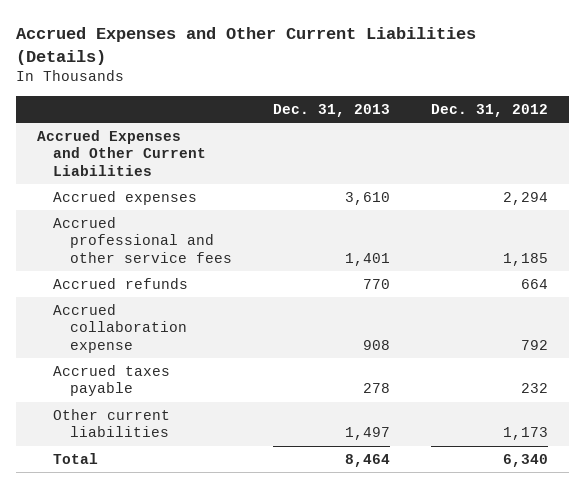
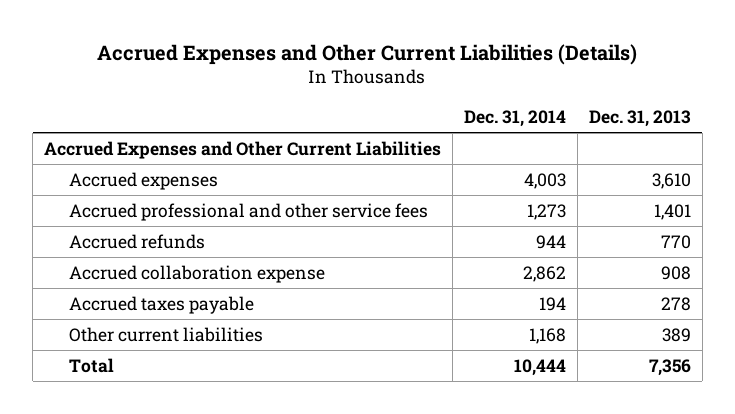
[431,104,549,118] Dec. 31, 2012 -> none
none -> [463,109,566,127] Dec. 31, 2014
[344,427,390,441] 1,497 -> [661,327,691,342] 389
[344,454,390,468] 8,464 -> [648,358,691,376] 7,356

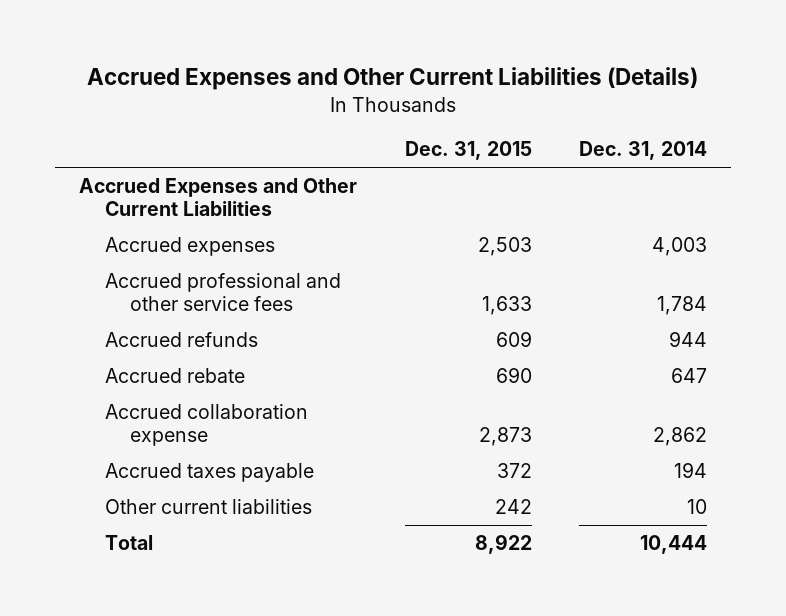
[588,109,691,127] Dec. 31, 2013 -> none
none -> [404,141,532,161] Dec. 31, 2015
[526,203,566,220] 1,273 -> [657,296,708,316] 1,784
none -> [104,368,245,384] Accrued rebate
[528,327,566,344] 1,168 -> [687,499,708,515] 10

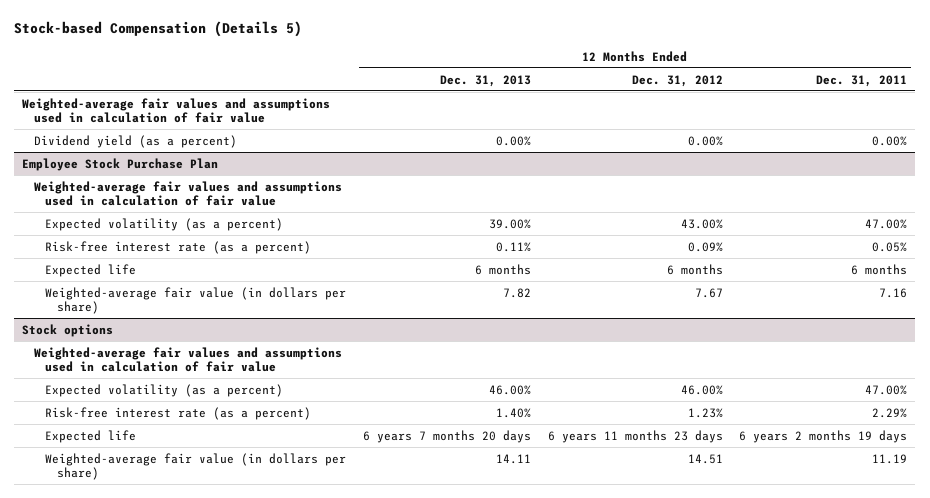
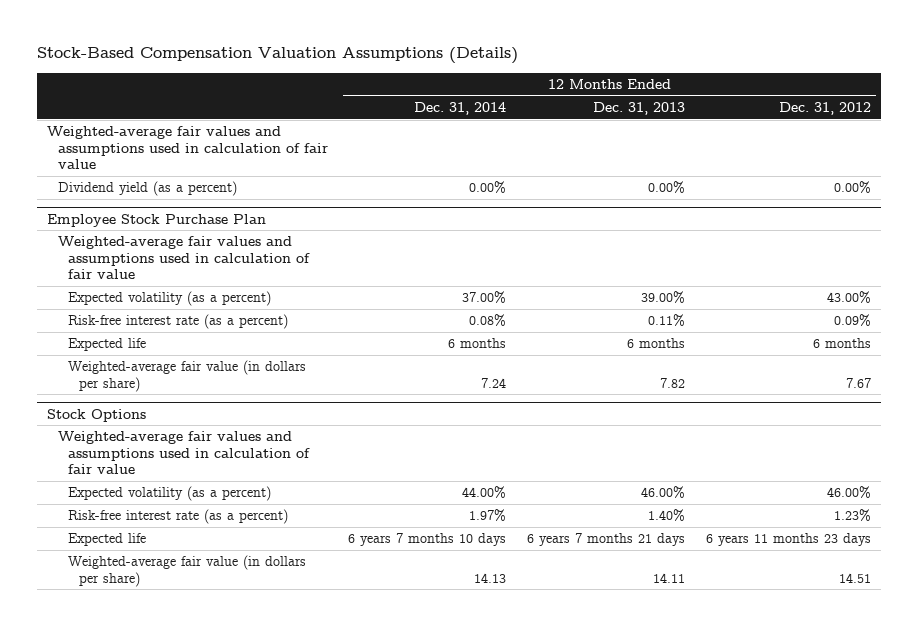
[14,20,303,37] Stock-based Compensation (Details 5) -> [36,47,518,65] Stock-Based Compensation Valuation Assumptions (Details)
[816,74,908,87] Dec. 31, 2011 -> none
none -> [414,102,507,116] Dec. 31, 2014
[22,323,114,337] Stock options -> [47,408,147,422] Stock Options
[363,429,532,443] 6 years 7 months 20 days -> [527,533,686,547] 6 years 7 months 21 days

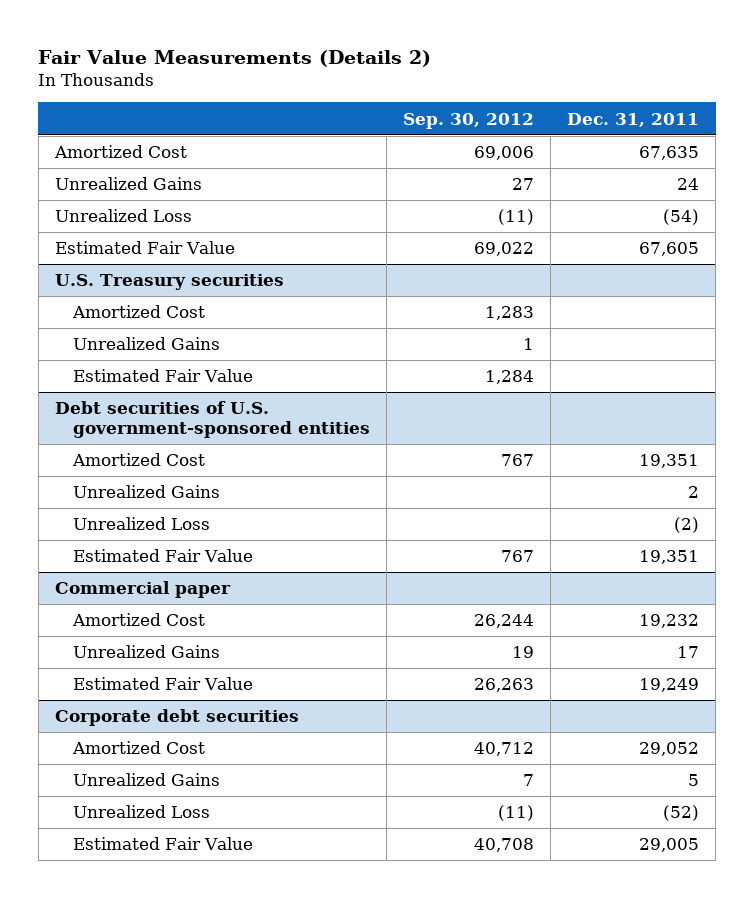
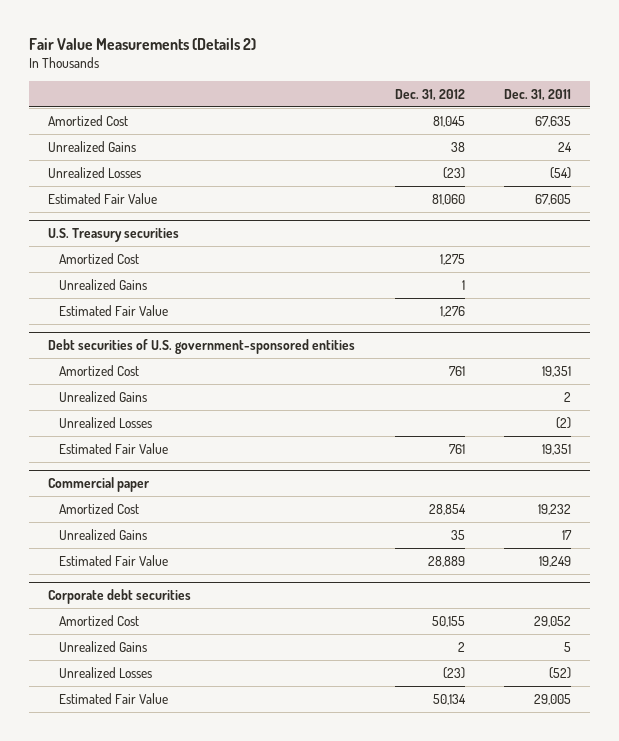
[403,112,535,129] Sep. 30, 2012 -> none
none -> [394,89,465,102] Dec. 31, 2012
[54,209,192,223] Unrealized Loss -> [48,166,142,178] Unrealized Losses
[73,517,211,531] Unrealized Loss -> [58,416,152,428] Unrealized Losses
[73,805,211,819] Unrealized Loss -> [58,666,152,678] Unrealized Losses

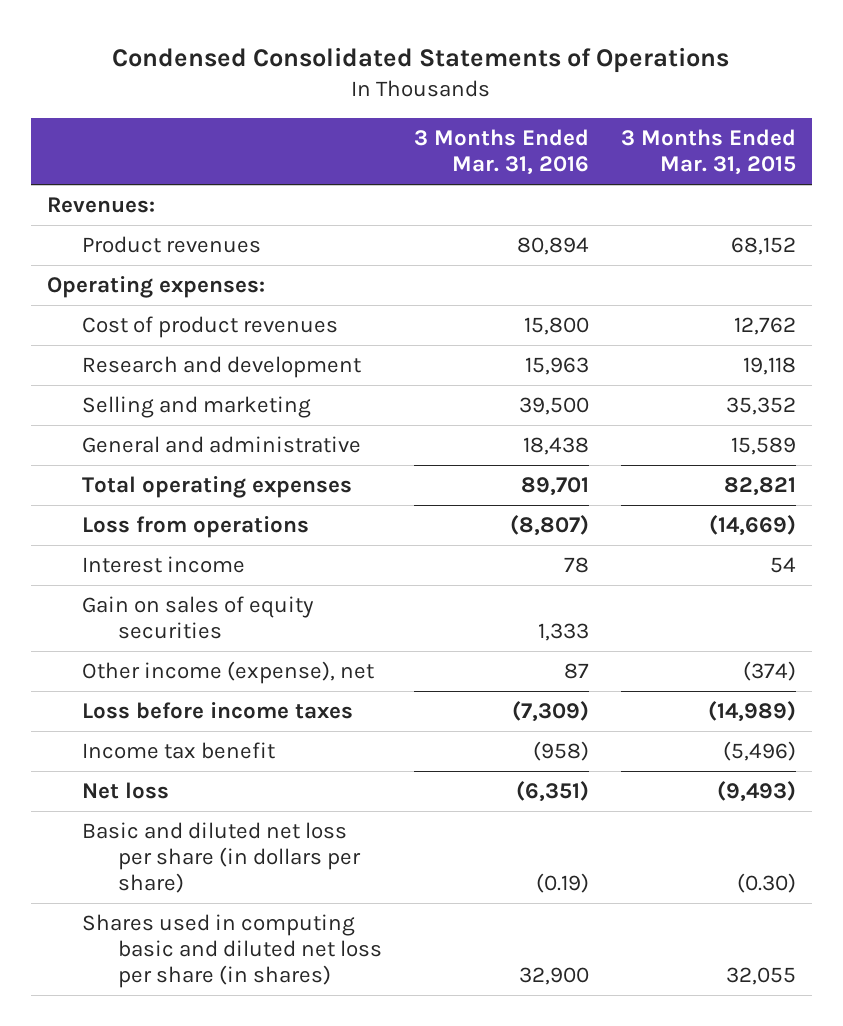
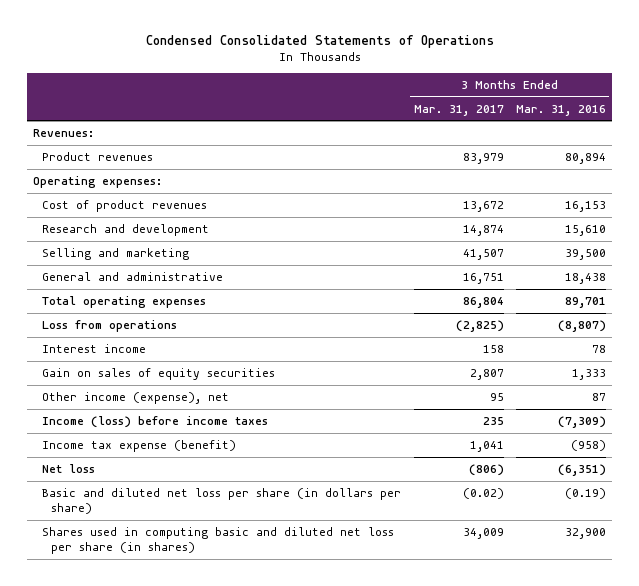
[620,129,796,176] 3 Months Ended Mar. 31, 2015 -> none
none -> [413,104,504,116] Mar. 31, 2017
[523,317,589,336] 15,800 -> [565,200,607,212] 16,153
[524,357,589,376] 15,963 -> [565,224,607,236] 15,610
[82,702,354,720] Loss before income taxes -> [41,415,268,428] Income (loss) before income taxes
[82,742,276,760] Income tax benefit -> [41,439,236,452] Income tax expense (benefit)

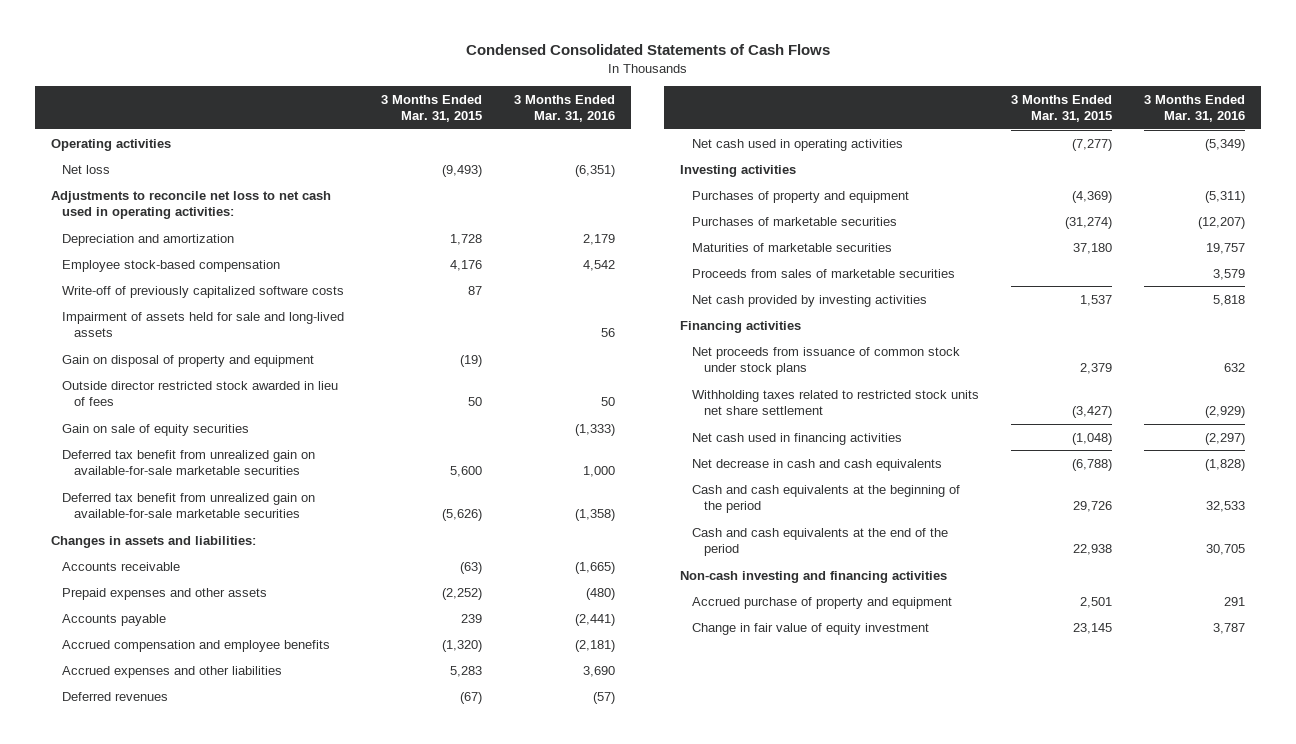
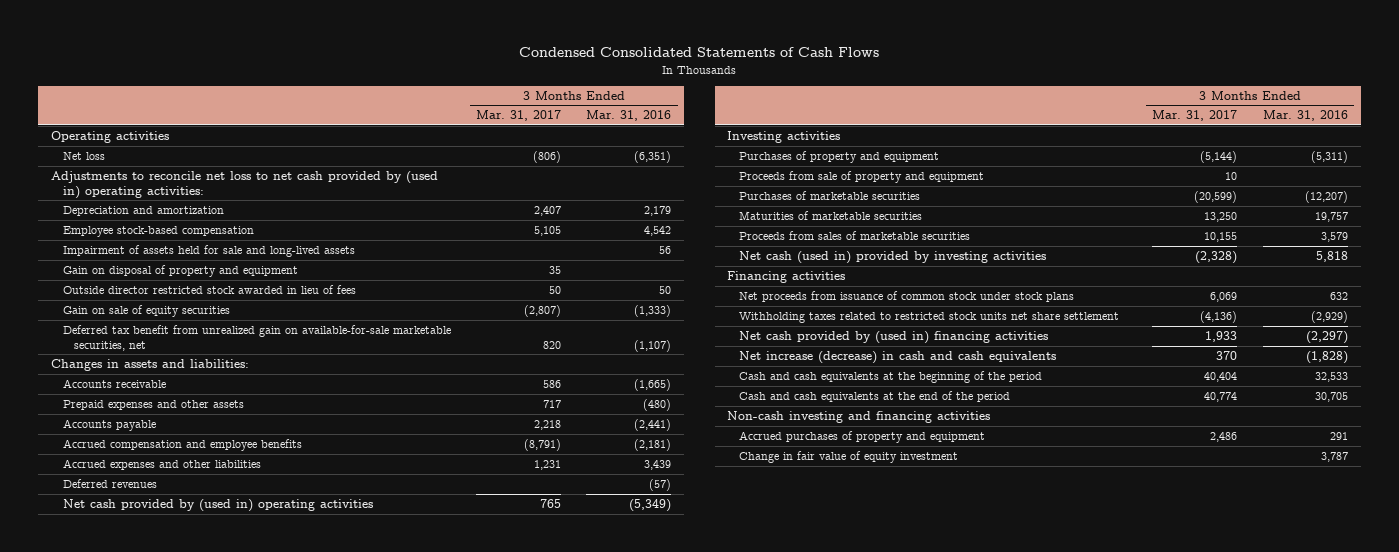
[381,94,483,123] 3 Months Ended Mar. 31, 2015 -> none
none -> [476,110,562,122] Mar. 31, 2017
[50,190,331,220] Adjustments to reconcile net loss to net cash used in operating activities: -> [50,170,438,199] Adjustments to reconcile net loss to net cash provided by (used in) operating activities:
[62,285,345,298] Write-off of previously capitalized software costs -> none
[62,492,316,519] Deferred tax benefit from unrealized gain on available-for-sale marketable securities -> none
[62,449,316,476] Deferred tax benefit from unrealized gain on available-for-sale marketable securities -> [62,324,451,351] Deferred tax benefit from unrealized gain on available-for-sale marketable securities, net
[583,466,616,478] 1,000 -> [634,339,672,352] (1,107)
[583,665,616,677] 3,690 -> [644,459,672,470] 3,439
[692,138,904,151] Net cash used in operating activities -> [62,498,373,512] Net cash provided by (used in) operating activities
none -> [738,170,984,183] Proceeds from sale of property and equipment
[692,294,928,307] Net cash provided by investing activities -> [738,250,1046,264] Net cash (used in) provided by investing activities
[692,432,903,445] Net cash used in financing activities -> [738,330,1048,344] Net cash provided by (used in) financing activities
[692,458,943,471] Net decrease in cash and cash equivalents -> [738,350,1056,364] Net increase (decrease) in cash and cash equivalents
[692,596,953,609] Accrued purchase of property and equipment -> [738,430,985,443] Accrued purchases of property and equipment

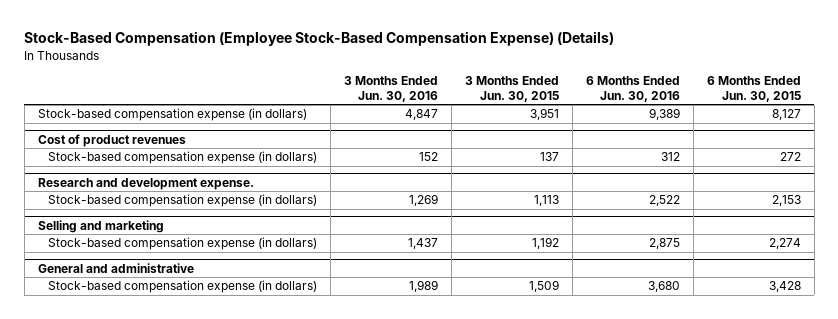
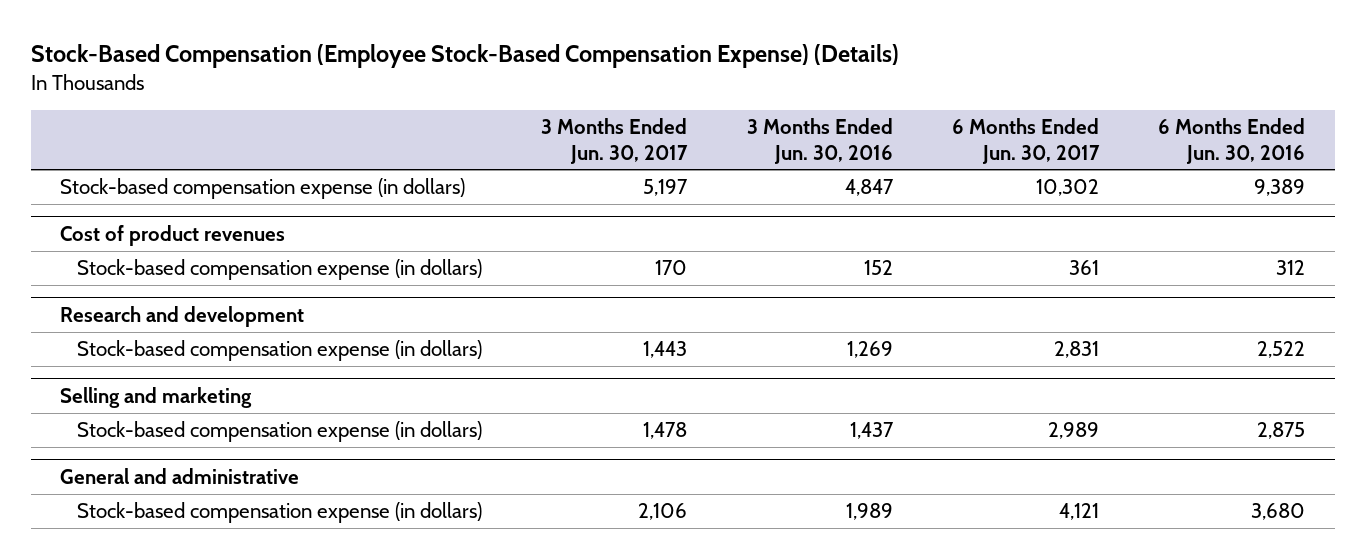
[464,76,559,102] 3 Months Ended Jun. 30, 2015 -> none
[706,76,801,102] 6 Months Ended Jun. 30, 2015 -> none
none -> [541,117,689,164] 3 Months Ended Jun. 30, 2017
none -> [951,117,1100,164] 6 Months Ended Jun. 30, 2017
[37,177,254,190] Research and development expense. -> [60,305,305,327] Research and development

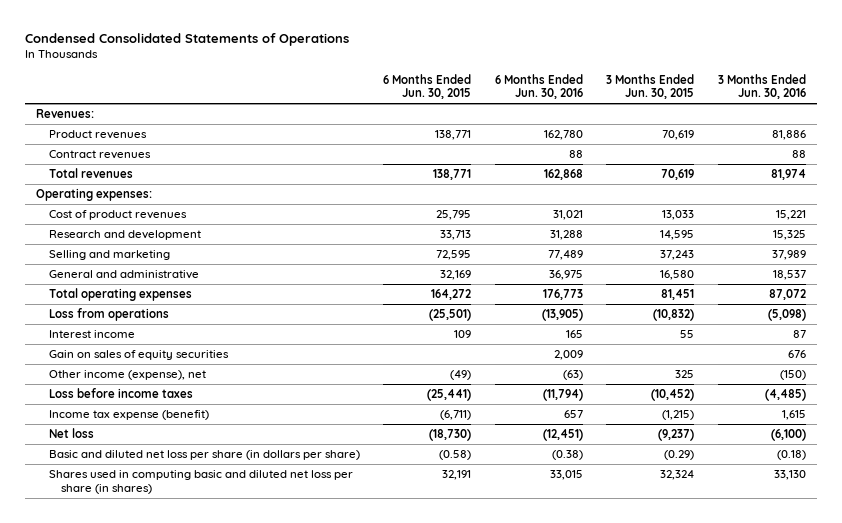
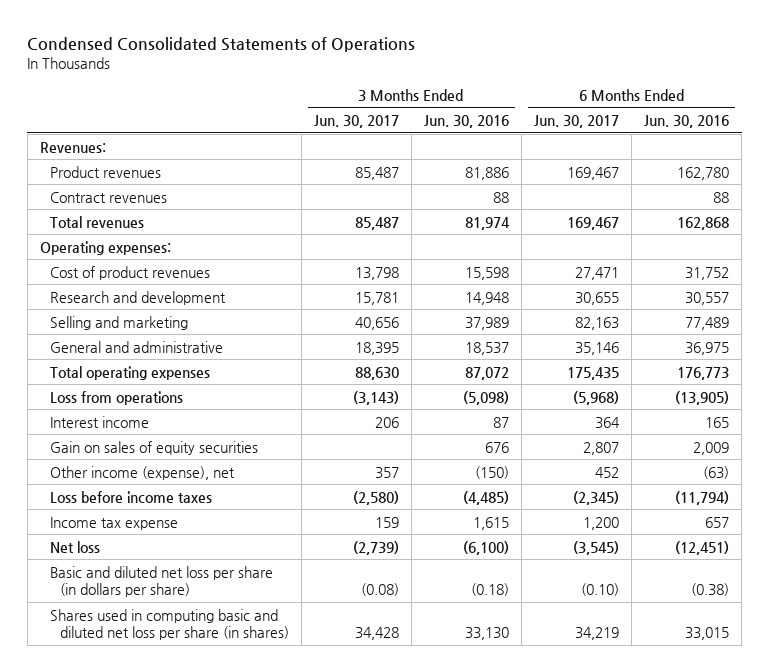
[383,73,472,100] 6 Months Ended Jun. 30, 2015 -> none
[606,73,695,100] 3 Months Ended Jun. 30, 2015 -> none
none -> [313,114,399,128] Jun. 30, 2017
none -> [534,114,620,128] Jun. 30, 2017
[552,210,583,221] 31,021 -> [685,266,730,280] 31,752
[775,210,806,221] 15,221 -> [464,266,509,280] 15,598
[549,230,583,241] 31,288 -> [685,291,730,305] 30,557
[772,230,806,241] 15,325 -> [464,291,509,305] 14,948
[48,410,209,421] Income tax expense (benefit) -> [49,516,178,530] Income tax expense

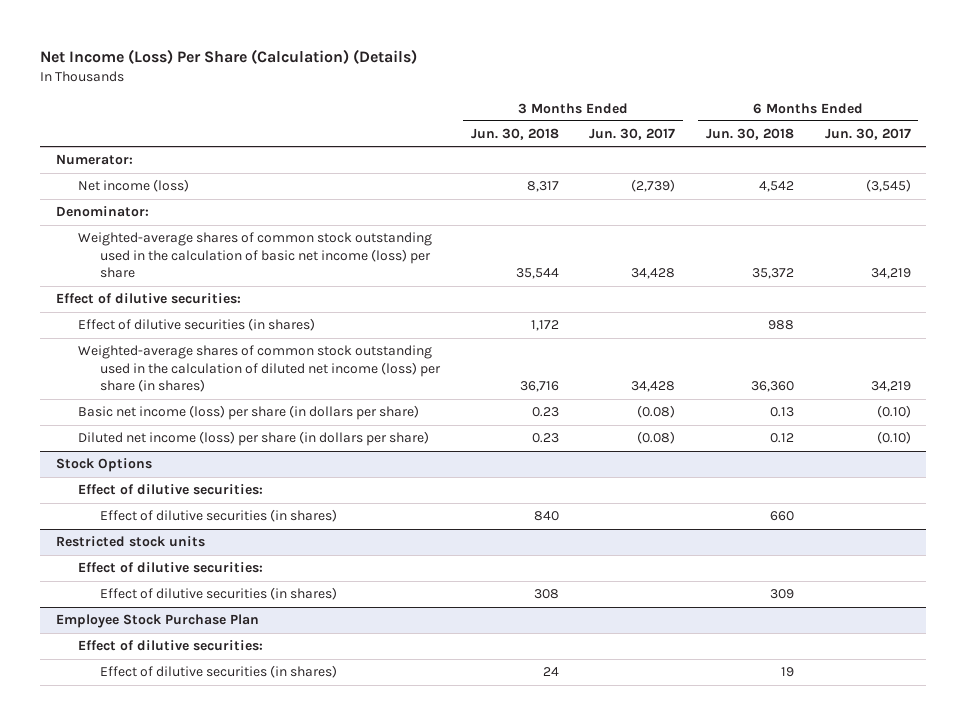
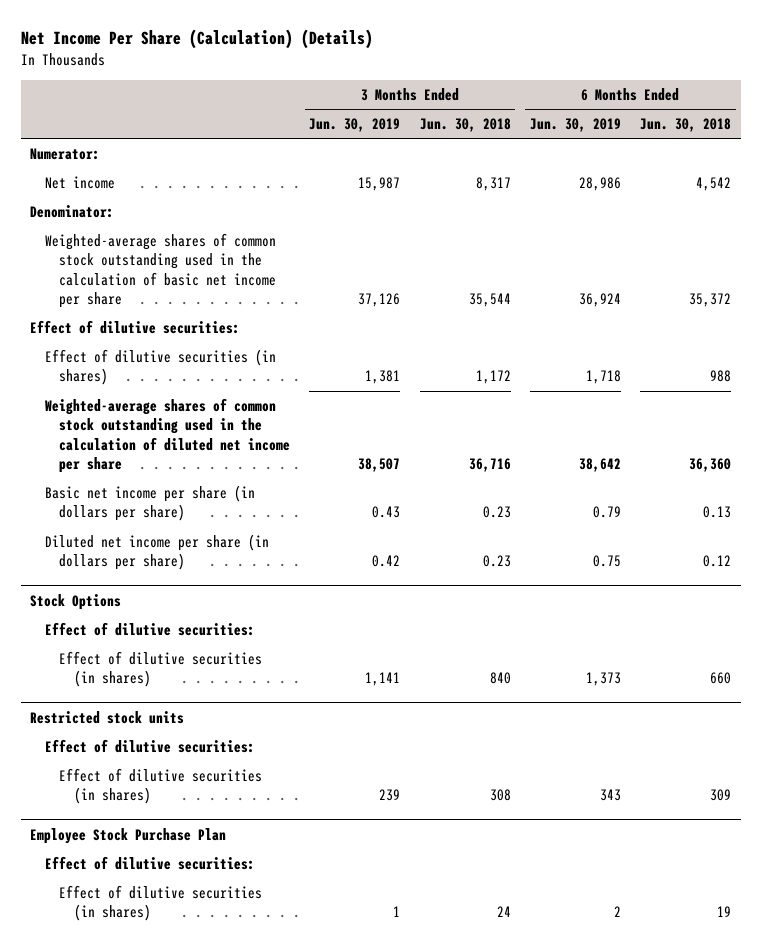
[40,49,418,65] Net Income (Loss) Per Share (Calculation) (Details) -> [20,29,373,50] Net Income Per Share (Calculation) (Details)
[589,128,676,141] Jun. 30, 2017 -> none
[824,128,911,141] Jun. 30, 2017 -> none
none -> [309,117,401,132] Jun. 30, 2019
none -> [529,117,621,132] Jun. 30, 2019
[77,179,189,193] Net income (loss) -> [44,175,115,189] Net income
[77,232,432,279] Weighted-average shares of common stock outstanding used in the calculation of basic net income (loss) per share -> [44,232,277,309] Weighted-average shares of common stock outstanding used in the calculation of basic net income per share
[77,345,442,393] Weighted-average shares of common stock outstanding used in the calculation of diluted net income (loss) per share (in shares) -> [44,397,291,474] Weighted-average shares of common stock outstanding used in the calculation of diluted net income per share
[77,405,419,421] Basic net income (loss) per share (in dollars per share) -> [44,484,255,522] Basic net income per share (in dollars per share)
[77,431,429,447] Diluted net income (loss) per share (in dollars per share) -> [44,533,269,571] Diluted net income per share (in dollars per share)

